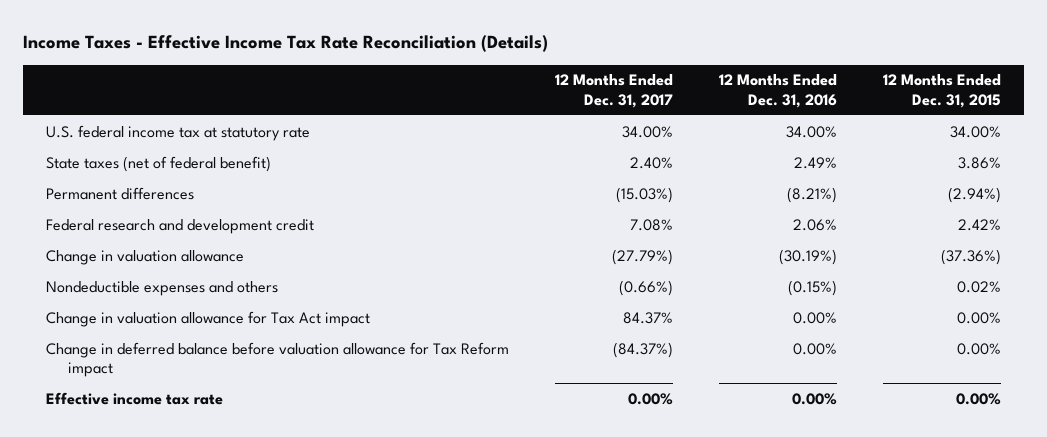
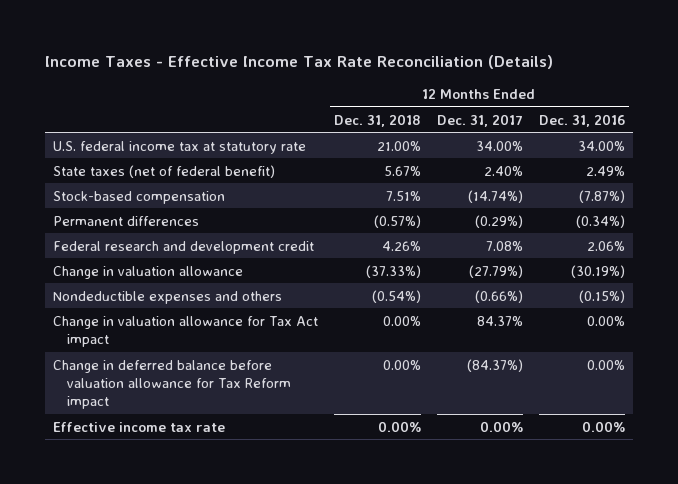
[882,74,1001,108] 12 Months Ended Dec. 31, 2015 -> none
none -> [333,113,421,127] Dec. 31, 2018
none -> [52,190,225,204] Stock-based compensation
[615,186,673,203] (15.03%) -> [474,214,523,228] (0.29%)
[786,186,837,203] (8.21%) -> [575,214,625,228] (0.34%)

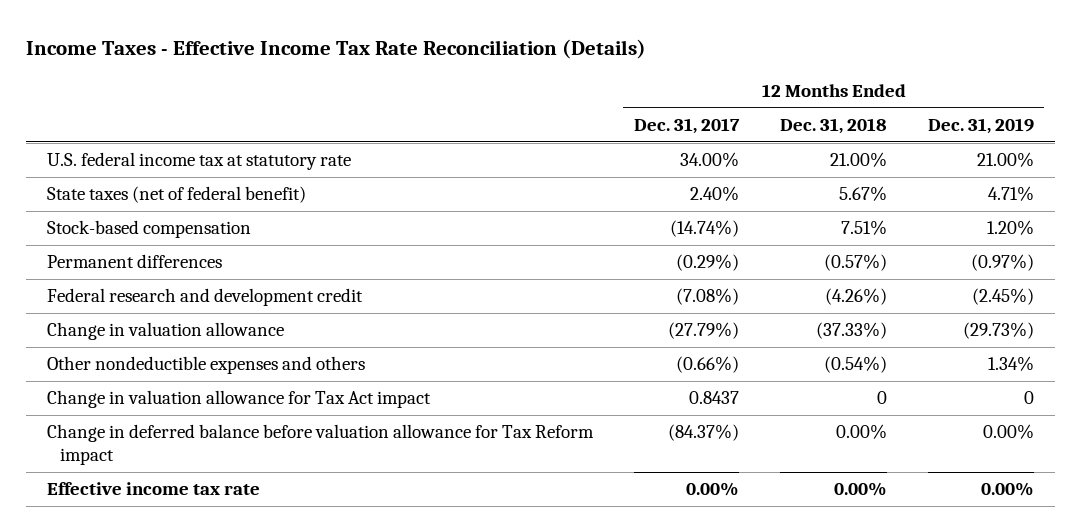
[538,113,625,127] Dec. 31, 2016 -> none
none -> [927,117,1034,134] Dec. 31, 2019
[381,240,421,251] 4.26% -> [824,288,887,306] (4.26%)
[485,240,523,251] 7.08% -> [675,288,739,306] (7.08%)
[52,290,282,304] Nondeductible expenses and others -> [46,356,365,375] Other nondeductible expenses and others
[382,315,421,326] 0.00% -> [876,391,887,405] 0
[476,315,523,326] 84.37% -> [688,391,739,405] 0.8437

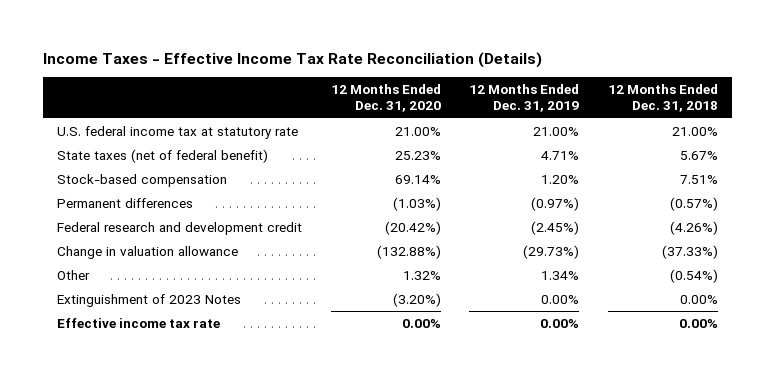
[633,117,740,134] Dec. 31, 2017 -> none
none -> [330,83,441,113] 12 Months Ended Dec. 31, 2020
[46,390,431,409] Change in valuation allowance for Tax Act impact -> none
[46,424,594,466] Change in deferred balance before valuation allowance for Tax Reform impact -> none
[46,356,365,375] Other nondeductible expenses and others -> [57,269,91,280] Other
none -> [57,293,242,307] Extinguishment of 2023 Notes

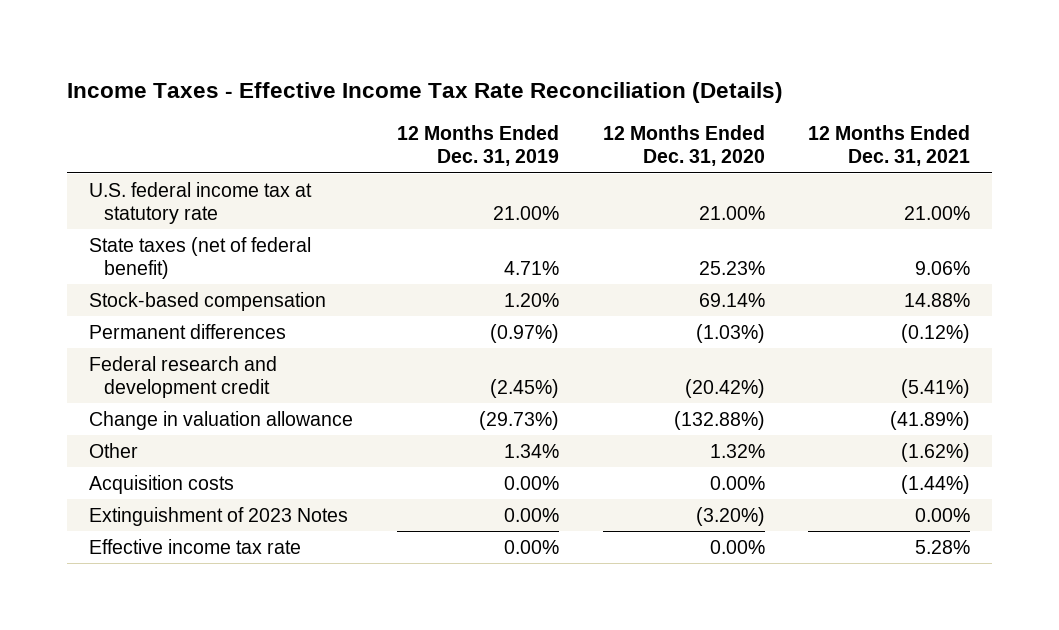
[608,83,719,113] 12 Months Ended Dec. 31, 2018 -> none
none -> [808,125,971,167] 12 Months Ended Dec. 31, 2021
none -> [89,474,235,494] Acquisition costs

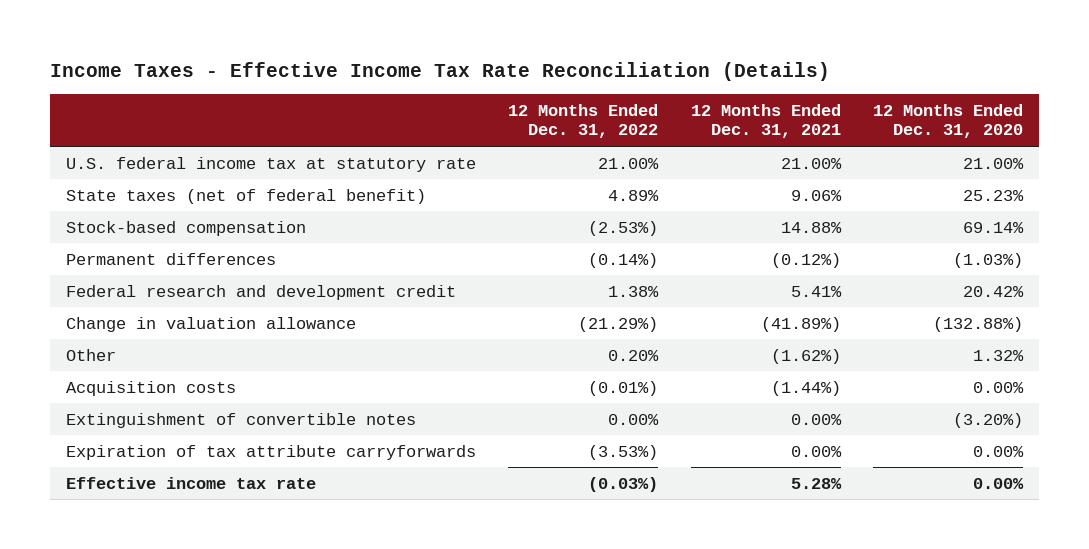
[396,125,559,167] 12 Months Ended Dec. 31, 2019 -> none
none -> [508,103,659,139] 12 Months Ended Dec. 31, 2022
[684,378,765,398] (20.42%) -> [962,285,1024,297] 20.42%
[901,378,971,398] (5.41%) -> [790,285,842,297] 5.41%
[89,506,349,526] Extinguishment of 2023 Notes -> [66,412,417,428] Extinguishment of convertible notes
none -> [66,444,477,460] Expiration of tax attribute carryforwards

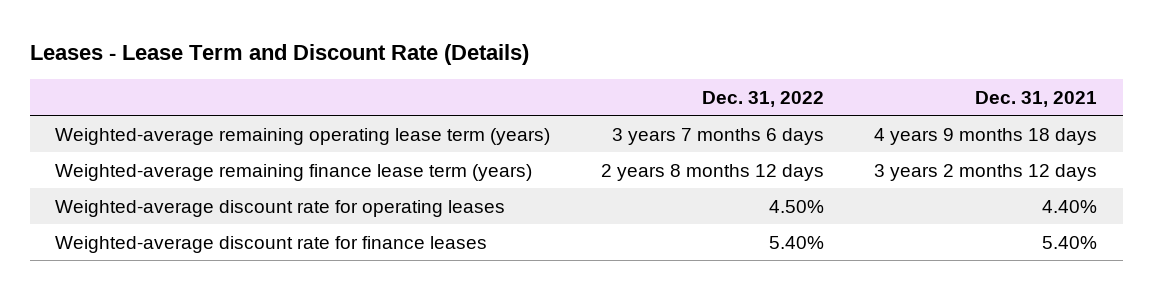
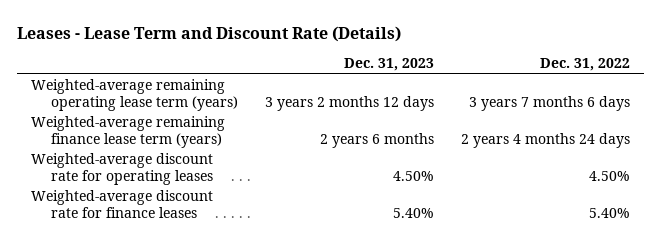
[975,90,1098,107] Dec. 31, 2021 -> none
none -> [343,58,434,72] Dec. 31, 2023
[600,163,824,181] 2 years 8 months 12 days -> [461,132,631,148] 2 years 4 months 24 days

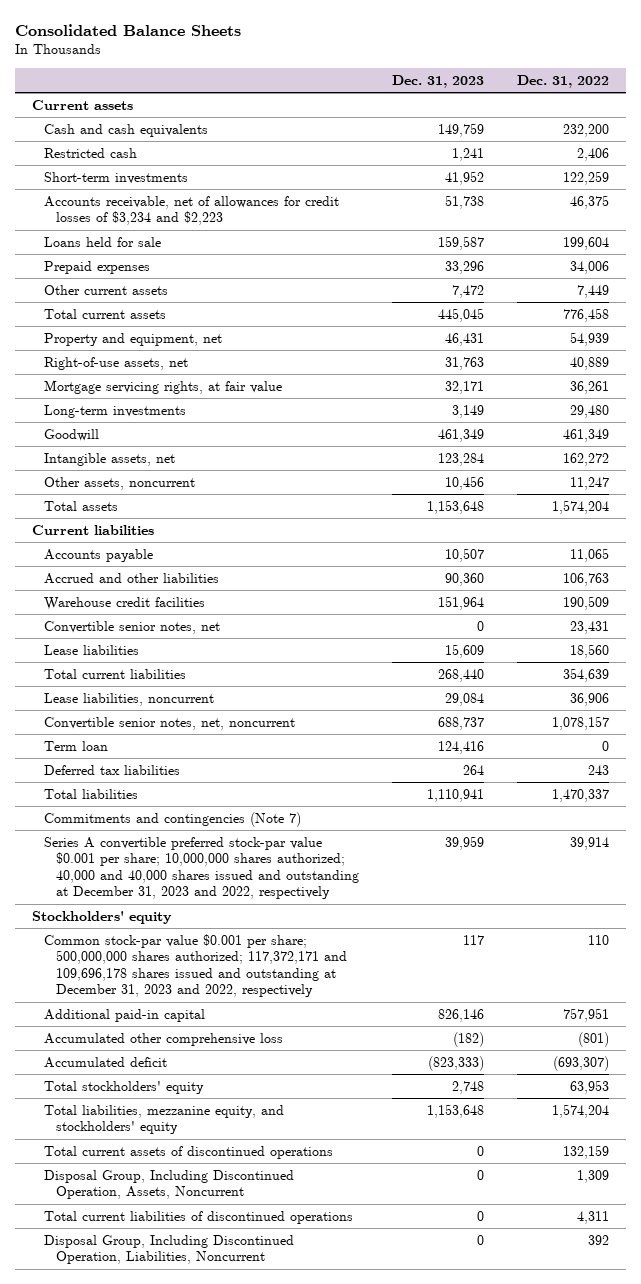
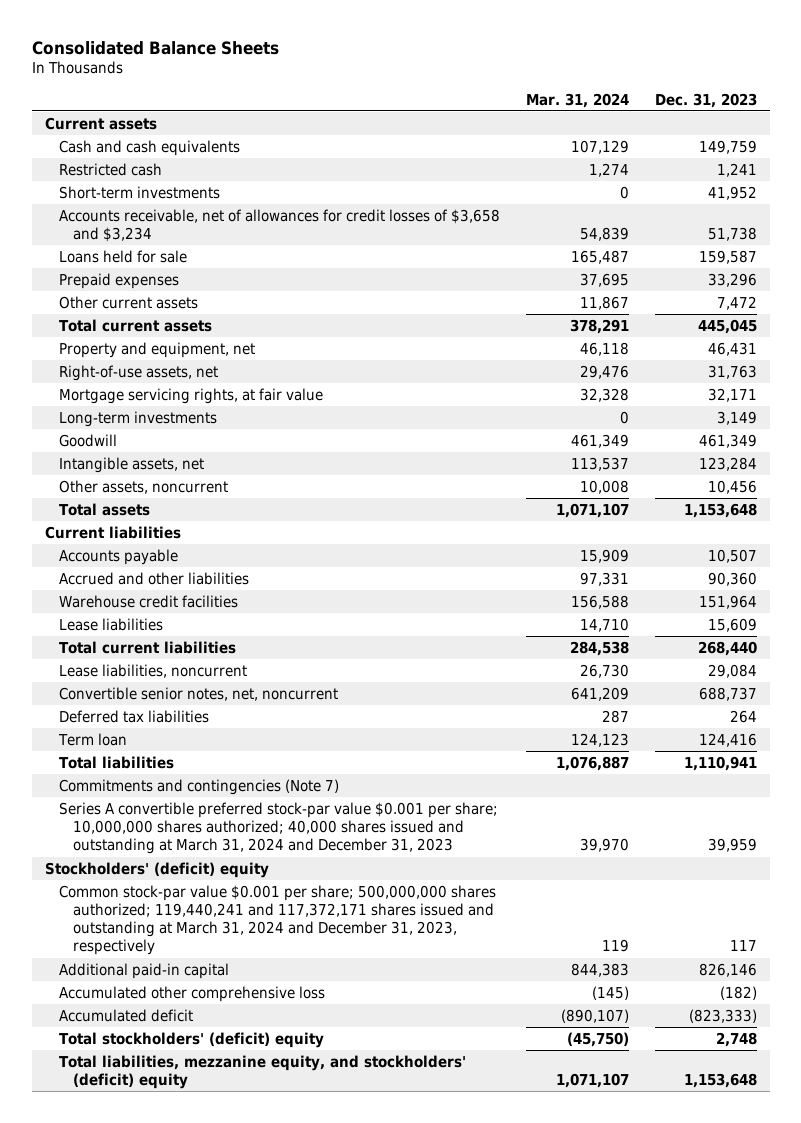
[517,74,610,88] Dec. 31, 2022 -> none
none -> [525,92,629,108] Mar. 31, 2024
[43,195,339,226] Accounts receivable, net of allowances for credit losses of $3,234 and $2,223 -> [58,208,500,243] Accounts receivable, net of allowances for credit losses of $3,658 and $3,234
[43,620,220,634] Convertible senior notes, net -> none
[43,740,108,751] Term loan -> [57,732,127,746] Term loan
[43,836,359,900] Series A convertible preferred stock-par value $0.001 per share; 10,000,000 shares authorized; 40,000 and 40,000 shares issued and outstanding at December 31, 2023 and 2022, respectively -> [58,801,498,855] Series A convertible preferred stock-par value $0.001 per share; 10,000,000 shares authorized; 40,000 shares issued and outstanding at March 31, 2024 and December 31, 2023
[31,910,172,924] Stockholders' equity -> [44,861,269,878] Stockholders' (deficit) equity
[43,933,347,998] Common stock-par value $0.001 per share; 500,000,000 shares authorized; 117,372,171 and 109,696,178 shares issued and outstanding at December 31, 2023 and 2022, respectively -> [58,884,496,956] Common stock-par value $0.001 per share; 500,000,000 shares authorized; 119,440,241 and 117,372,171 shares issued and outstanding at March 31, 2024 and December 31, 2023, respectively
[43,1145,333,1159] Total current assets of discontinued operations -> none
[43,1169,294,1200] Disposal Group, Including Discontinued Operation, Assets, Noncurrent -> none
[43,1210,353,1224] Total current liabilities of discontinued operations -> none
[43,1234,294,1265] Disposal Group, Including Discontinued Operation, Liabilities, Noncurrent -> none
[43,1080,204,1094] Total stockholders' equity -> [58,1031,324,1048] Total stockholders' (deficit) equity
[43,1104,284,1135] Total liabilities, mezzanine equity, and stockholders' equity -> [58,1054,466,1090] Total liabilities, mezzanine equity, and stockholders' (deficit) equity

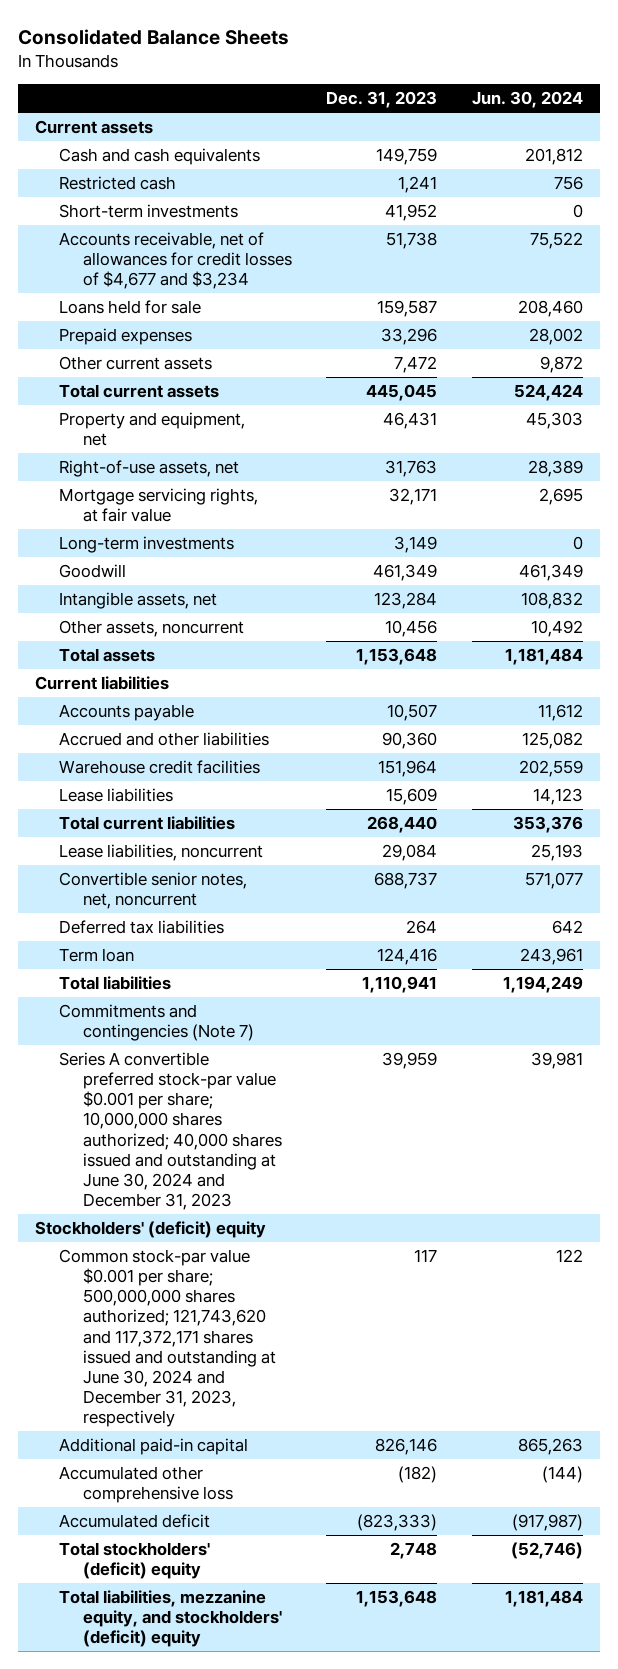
[525,92,629,108] Mar. 31, 2024 -> none
none -> [471,91,583,109] Jun. 30, 2024
[58,208,500,243] Accounts receivable, net of allowances for credit losses of $3,658 and $3,234 -> [59,231,293,290] Accounts receivable, net of allowances for credit losses of $4,677 and $3,234
[58,801,498,855] Series A convertible preferred stock-par value $0.001 per share; 10,000,000 shares authorized; 40,000 shares issued and outstanding at March 31, 2024 and December 31, 2023 -> [59,1051,283,1211] Series A convertible preferred stock-par value $0.001 per share; 10,000,000 shares authorized; 40,000 shares issued and outstanding at June 30, 2024 and December 31, 2023
[58,884,496,956] Common stock-par value $0.001 per share; 500,000,000 shares authorized; 119,440,241 and 117,372,171 shares issued and outstanding at March 31, 2024 and December 31, 2023, respectively -> [59,1248,277,1428] Common stock-par value $0.001 per share; 500,000,000 shares authorized; 121,743,620 and 117,372,171 shares issued and outstanding at June 30, 2024 and December 31, 2023, respectively

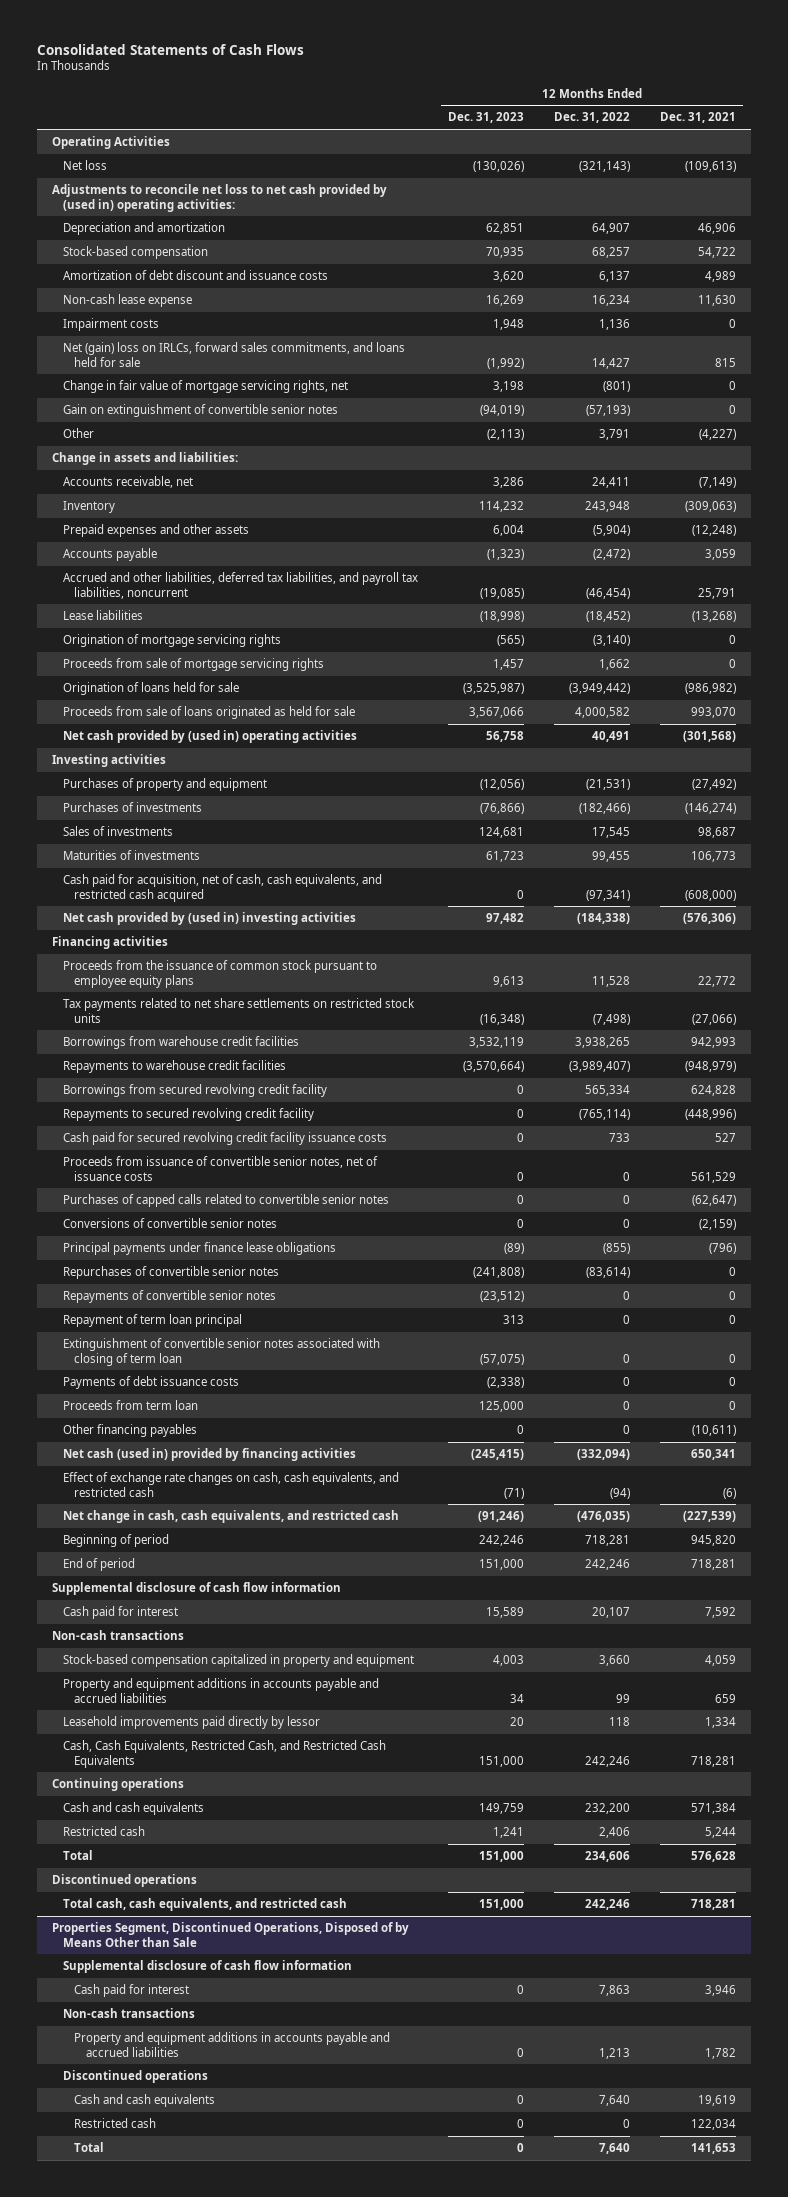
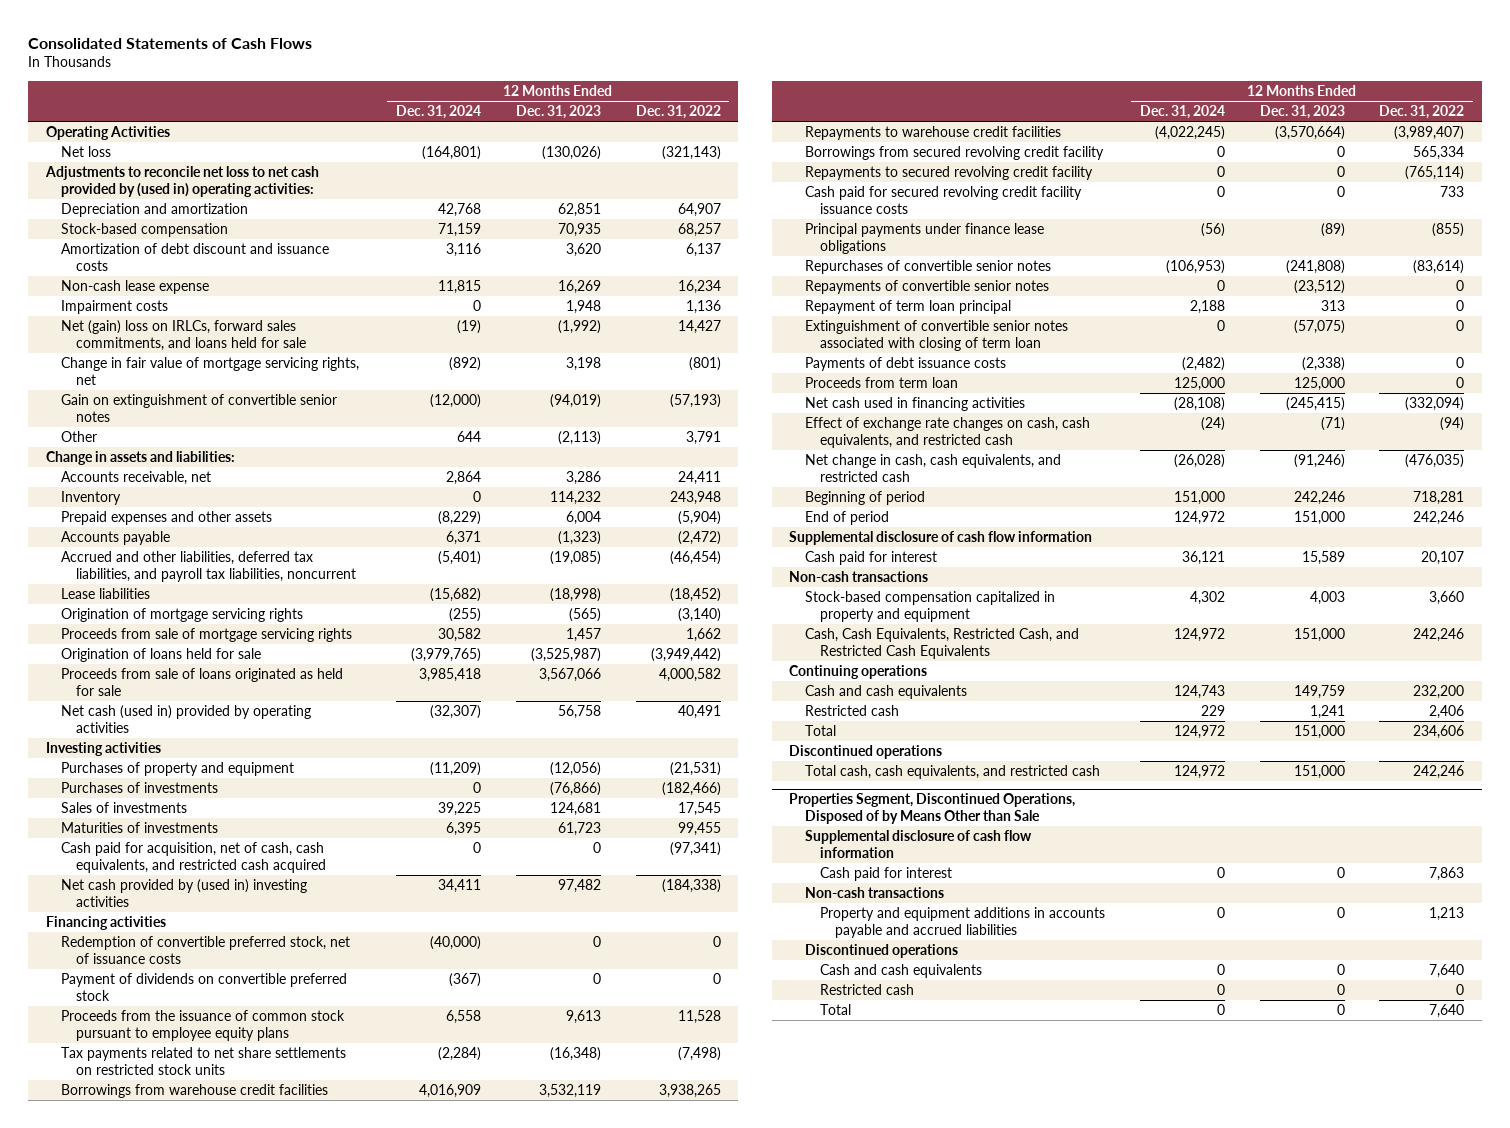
[659,112,736,124] Dec. 31, 2021 -> none
none -> [395,105,481,120] Dec. 31, 2024
[63,729,358,743] Net cash provided by (used in) operating activities -> [60,704,311,733] Net cash (used in) provided by operating activities
none -> [60,935,350,964] Redemption of convertible preferred stock, net of issuance costs
none -> [60,972,347,1001] Payment of dividends on convertible preferred stock
[63,1155,379,1181] Proceeds from issuance of convertible senior notes, net of issuance costs -> none
[63,1193,390,1207] Purchases of capped calls related to convertible senior notes -> none
[63,1217,278,1228] Conversions of convertible senior notes -> none
[63,1423,198,1437] Other financing payables -> none
[63,1447,357,1461] Net cash (used in) provided by financing activities -> [804,396,1025,411] Net cash used in financing activities
[63,1677,380,1703] Property and equipment additions in accounts payable and accrued liabilities -> none
[63,1715,321,1729] Leasehold improvements paid directly by lessor -> none

